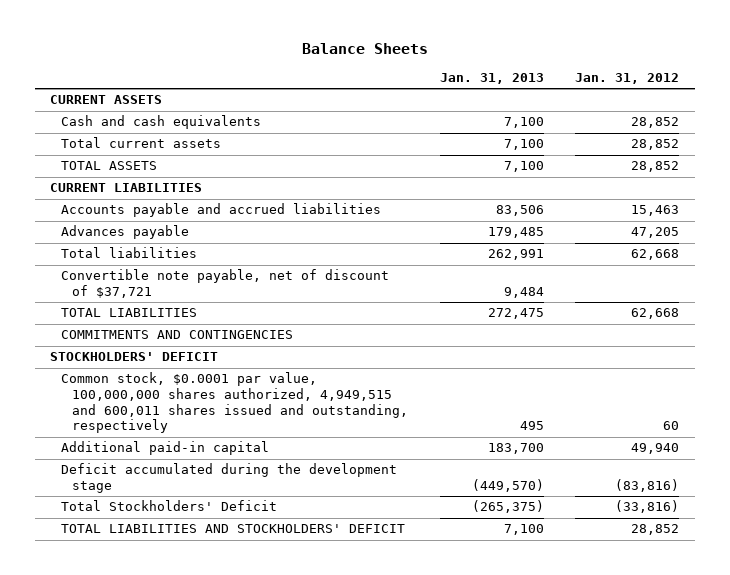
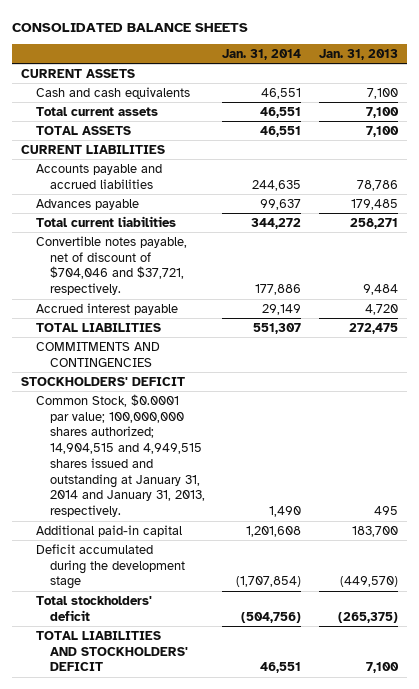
[301,43,428,55] Balance Sheets -> [12,22,249,32] CONSOLIDATED BALANCE SHEETS
[575,72,680,84] Jan. 31, 2012 -> none
none -> [222,48,302,60] Jan. 31, 2014
[495,205,544,217] 83,506 -> [356,179,398,191] 78,786
[61,247,198,259] Total liabilities -> [35,215,176,227] Total current liabilities
[487,249,544,261] 262,991 -> [349,217,398,229] 258,271
[61,269,390,299] Convertible note payable, net of discount of $37,721 -> [35,235,187,296] Convertible notes payable, net of discount of $704,046 and $37,721, respectively.
none -> [35,302,178,315] Accrued interest payable
[61,372,409,434] Common stock, $0.0001 par value, 100,000,000 shares authorized, 4,949,515 and 600,011 shares issued and outstanding, respectively -> [35,393,205,518] Common Stock, $0.0001 par value; 100,000,000 shares authorized; 14,904,515 and 4,949,515 shares issued and outstanding at January 31, 2014 and January 31, 2013, respectively.
[61,500,278,512] Total Stockholders' Deficit -> [35,595,152,621] Total stockholders' deficit

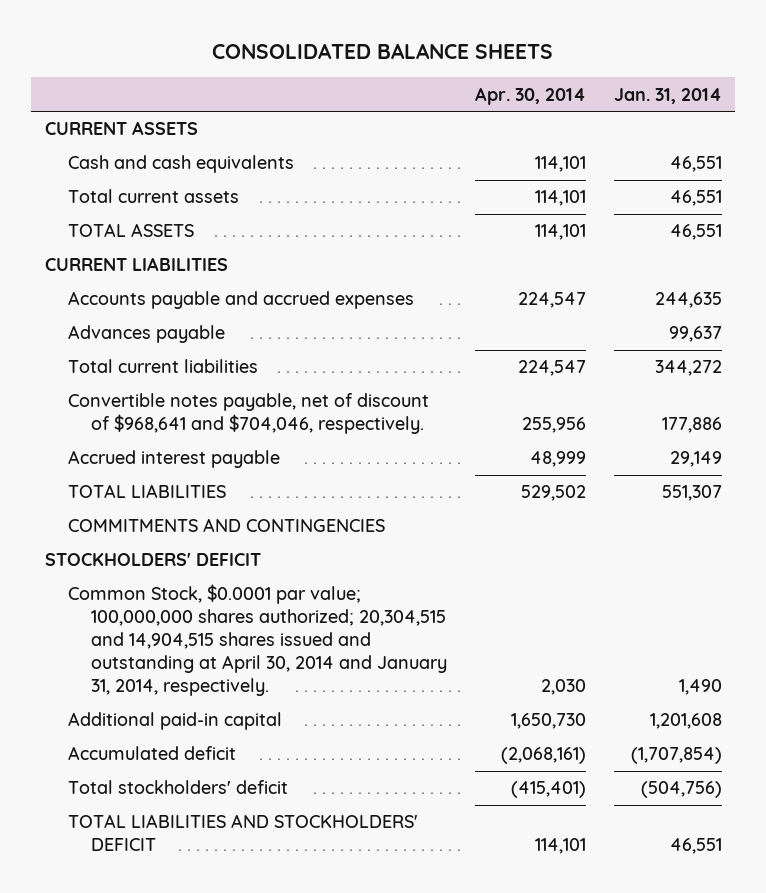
[318,48,398,60] Jan. 31, 2013 -> none
none -> [474,86,586,105] Apr. 30, 2014
[35,163,162,189] Accounts payable and accrued liabilities -> [67,291,414,310] Accounts payable and accrued expenses
[35,235,187,296] Convertible notes payable, net of discount of $704,046 and $37,721, respectively. -> [67,393,429,435] Convertible notes payable, net of discount of $968,641 and $704,046, respectively.
[35,393,205,518] Common Stock, $0.0001 par value; 100,000,000 shares authorized; 14,904,515 and 4,949,515 shares issued and outstanding at January 31, 2014 and January 31, 2013, respectively. -> [67,584,448,697] Common Stock, $0.0001 par value; 100,000,000 shares authorized; 20,304,515 and 14,904,515 shares issued and outstanding at April 30, 2014 and January 31, 2014, respectively.
[35,543,185,590] Deficit accumulated during the development stage -> [67,746,236,761] Accumulated deficit

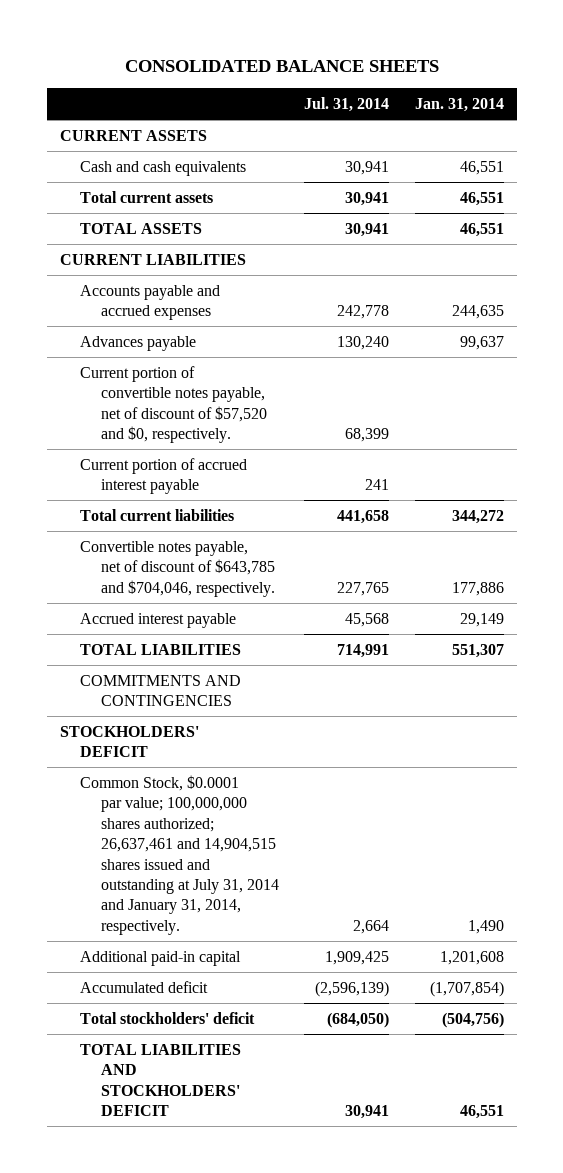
[474,86,586,105] Apr. 30, 2014 -> none
none -> [304,96,390,112] Jul. 31, 2014
none -> [80,365,267,444] Current portion of convertible notes payable, net of discount of $57,520 and $0, respectively.
none -> [80,457,248,495] Current portion of accrued interest payable
[67,393,429,435] Convertible notes payable, net of discount of $968,641 and $704,046, respectively. -> [80,540,275,597] Convertible notes payable, net of discount of $643,785 and $704,046, respectively.
[67,584,448,697] Common Stock, $0.0001 par value; 100,000,000 shares authorized; 20,304,515 and 14,904,515 shares issued and outstanding at April 30, 2014 and January 31, 2014, respectively. -> [80,774,279,935] Common Stock, $0.0001 par value; 100,000,000 shares authorized; 26,637,461 and 14,904,515 shares issued and outstanding at July 31, 2014 and January 31, 2014, respectively.

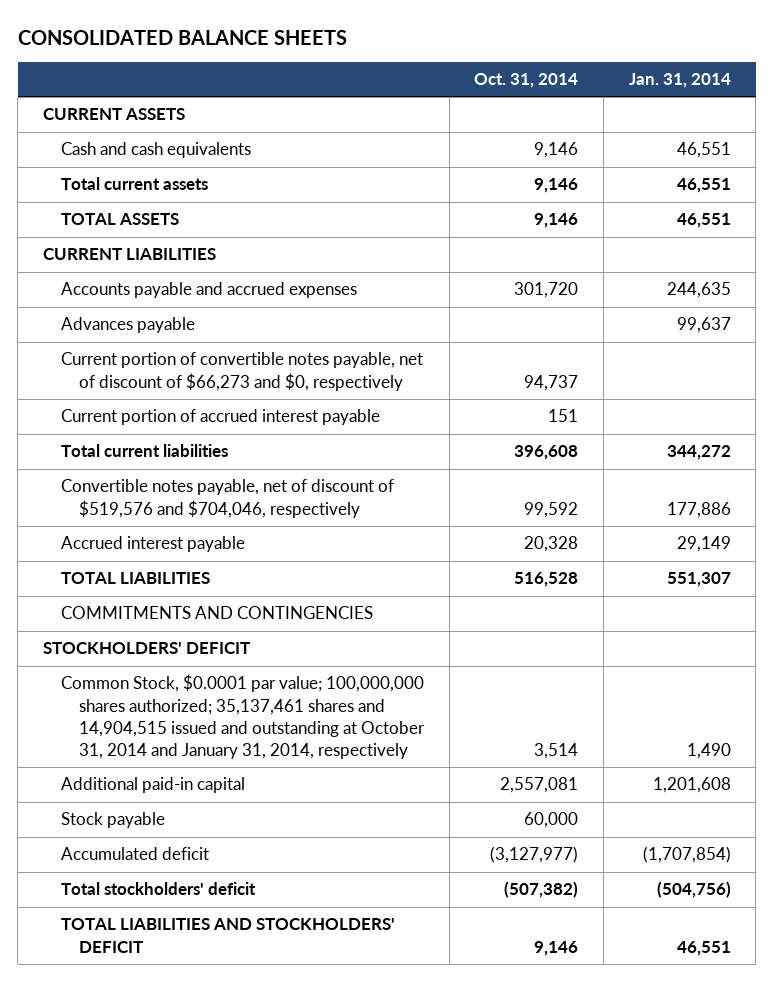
[304,96,390,112] Jul. 31, 2014 -> none
none -> [474,73,579,89] Oct. 31, 2014
[80,365,267,444] Current portion of convertible notes payable, net of discount of $57,520 and $0, respectively. -> [60,352,423,391] Current portion of convertible notes payable, net of discount of $66,273 and $0, respectively
[80,540,275,597] Convertible notes payable, net of discount of $643,785 and $704,046, respectively. -> [60,479,394,518] Convertible notes payable, net of discount of $519,576 and $704,046, respectively
[80,774,279,935] Common Stock, $0.0001 par value; 100,000,000 shares authorized; 26,637,461 and 14,904,515 shares issued and outstanding at July 31, 2014 and January 31, 2014, respectively. -> [60,674,425,759] Common Stock, $0.0001 par value; 100,000,000 shares authorized; 35,137,461 shares and 14,904,515 issued and outstanding at October 31, 2014 and January 31, 2014, respectively
none -> [60,812,165,829] Stock payable

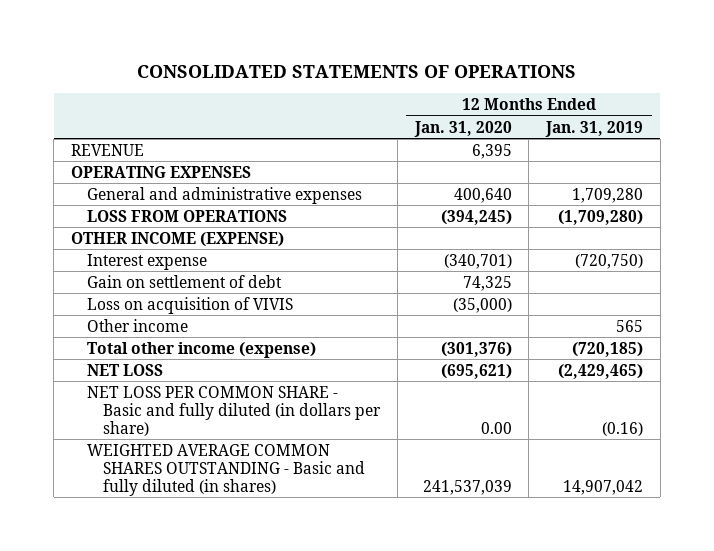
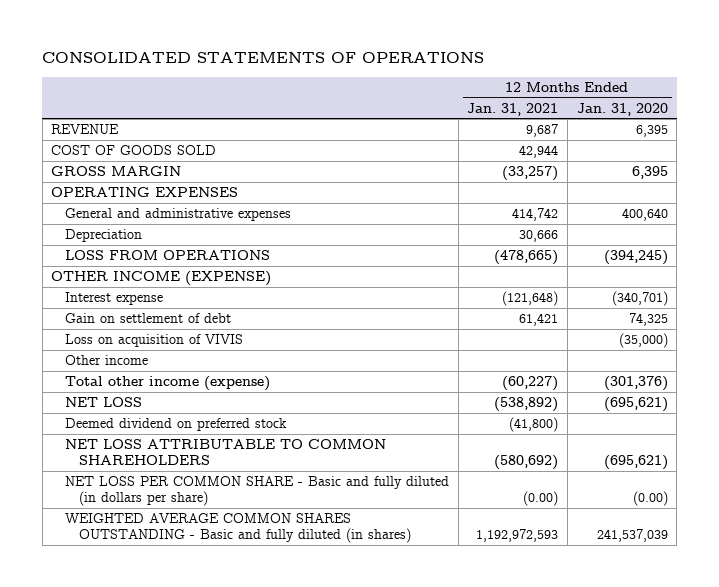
[545,120,644,137] Jan. 31, 2019 -> none
none -> [467,102,559,116] Jan. 31, 2021
none -> [51,145,217,156] COST OF GOODS SOLD
none -> [51,166,182,177] GROSS MARGIN
none -> [65,229,143,243] Depreciation
none -> [65,418,288,432] Deemed dividend on preferred stock
none -> [65,439,387,466] NET LOSS ATTRIBUTABLE TO COMMON SHAREHOLDERS
[480,421,512,434] 0.00 -> [632,491,668,507] (0.00)

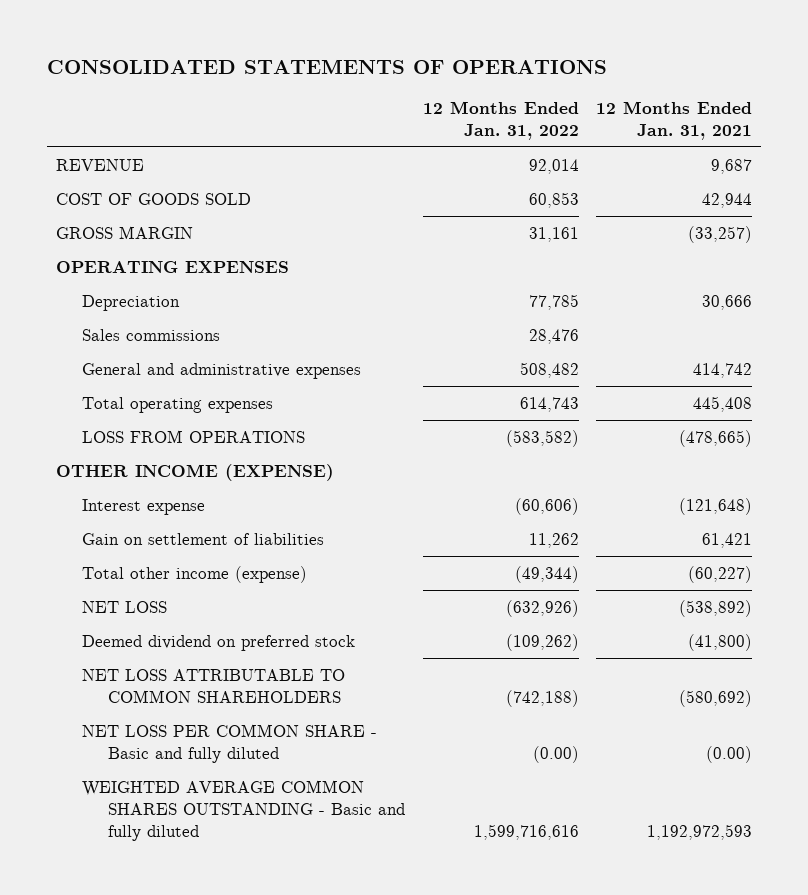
[576,102,668,116] Jan. 31, 2020 -> none
none -> [422,100,579,140] 12 Months Ended Jan. 31, 2022
none -> [82,328,221,341] Sales commissions
[65,208,292,222] General and administrative expenses -> [82,362,362,379] General and administrative expenses
none -> [82,396,274,413] Total operating expenses
[65,334,244,348] Loss on acquisition of VIVIS -> none
[65,355,149,366] Other income -> none
[65,313,232,324] Gain on settlement of debt -> [82,532,325,545] Gain on settlement of liabilities
[65,476,450,507] NET LOSS PER COMMON SHARE - Basic and fully diluted (in dollars per share) -> [82,723,378,763] NET LOSS PER COMMON SHARE - Basic and fully diluted
[65,513,412,544] WEIGHTED AVERAGE COMMON SHARES OUTSTANDING - Basic and fully diluted (in shares) -> [82,779,406,841] WEIGHTED AVERAGE COMMON SHARES OUTSTANDING - Basic and fully diluted

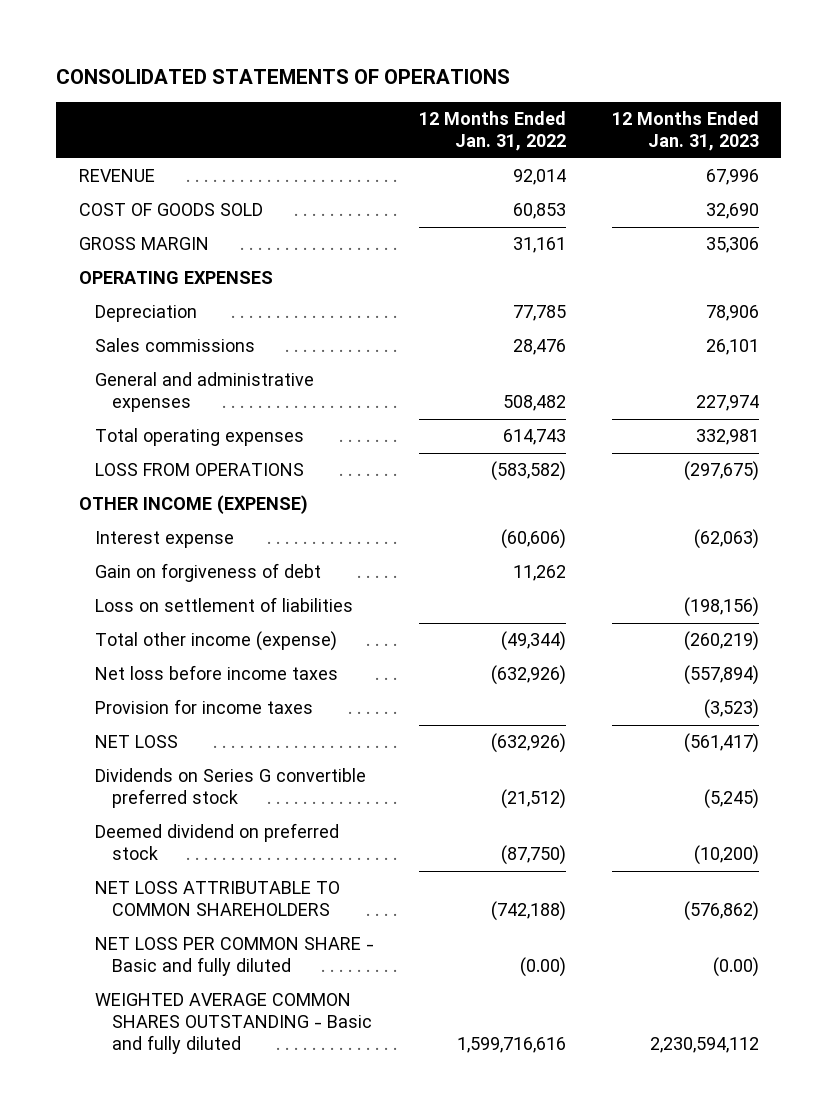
[595,100,752,140] 12 Months Ended Jan. 31, 2021 -> none
none -> [611,111,759,151] 12 Months Ended Jan. 31, 2023
[82,532,325,545] Gain on settlement of liabilities -> [95,563,322,583] Gain on forgiveness of debt
none -> [95,597,354,613] Loss on settlement of liabilities
none -> [95,665,339,681] Net loss before income taxes
none -> [95,699,314,715] Provision for income taxes
none -> [95,768,367,808] Dividends on Series G convertible preferred stock
[505,633,579,651] (109,262) -> [501,844,567,865] (87,750)

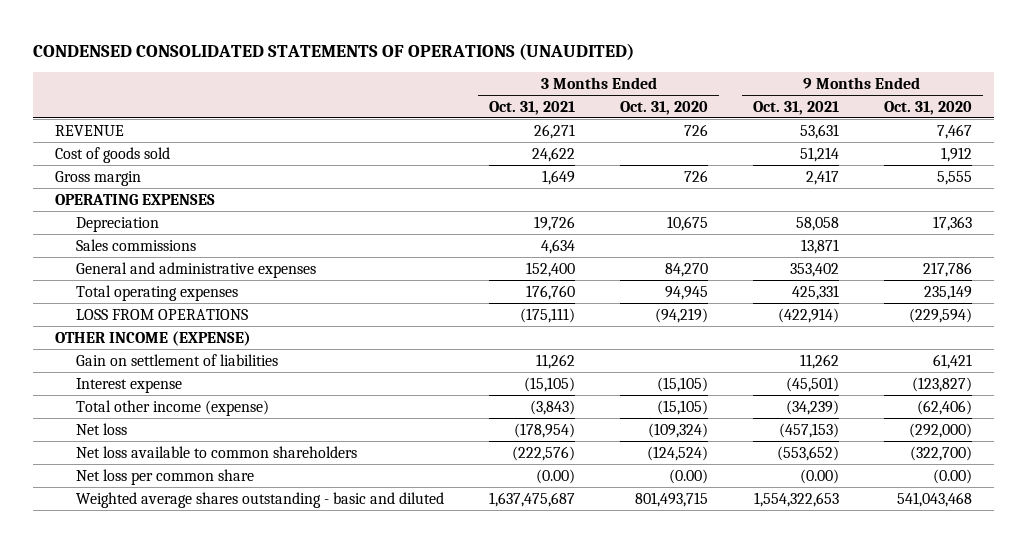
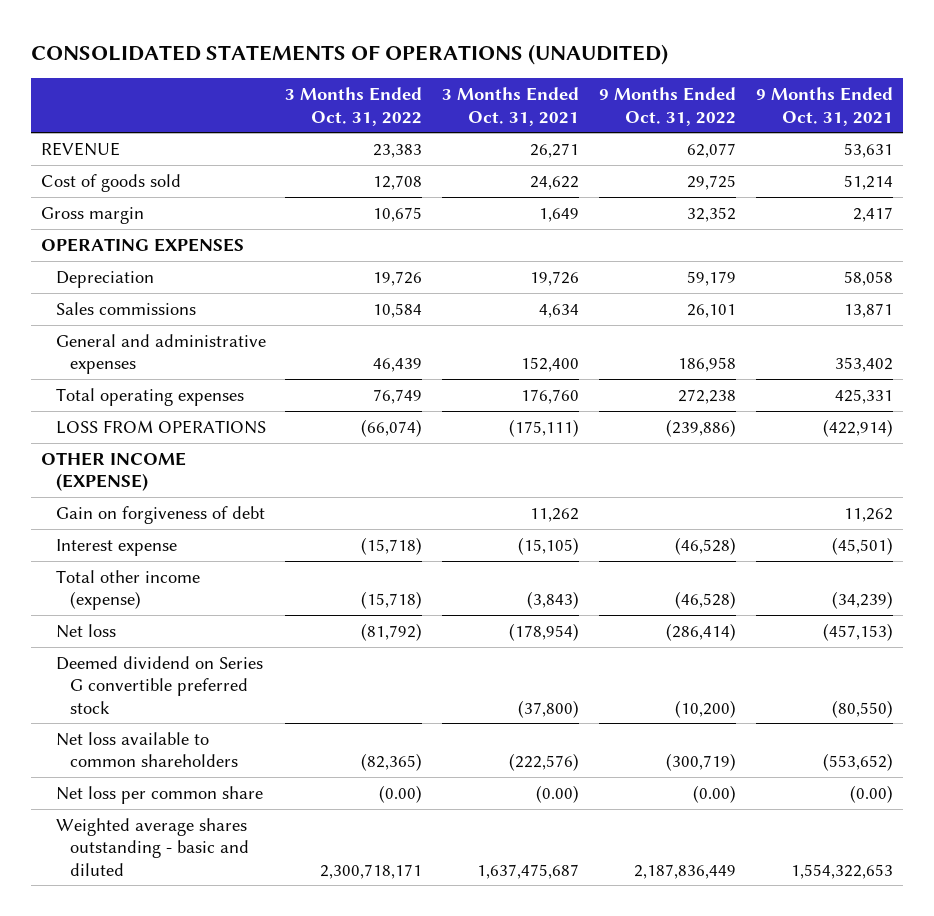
[32,42,634,60] CONDENSED CONSOLIDATED STATEMENTS OF OPERATIONS (UNAUDITED) -> [30,43,668,65] CONSOLIDATED STATEMENTS OF OPERATIONS (UNAUDITED)
[619,100,708,115] Oct. 31, 2020 -> none
[883,100,972,115] Oct. 31, 2020 -> none
none -> [285,87,423,126] 3 Months Ended Oct. 31, 2022
none -> [599,87,737,126] 9 Months Ended Oct. 31, 2022
[76,353,279,366] Gain on settlement of liabilities -> [55,505,265,524] Gain on forgiveness of debt
none -> [55,655,263,714] Deemed dividend on Series G convertible preferred stock

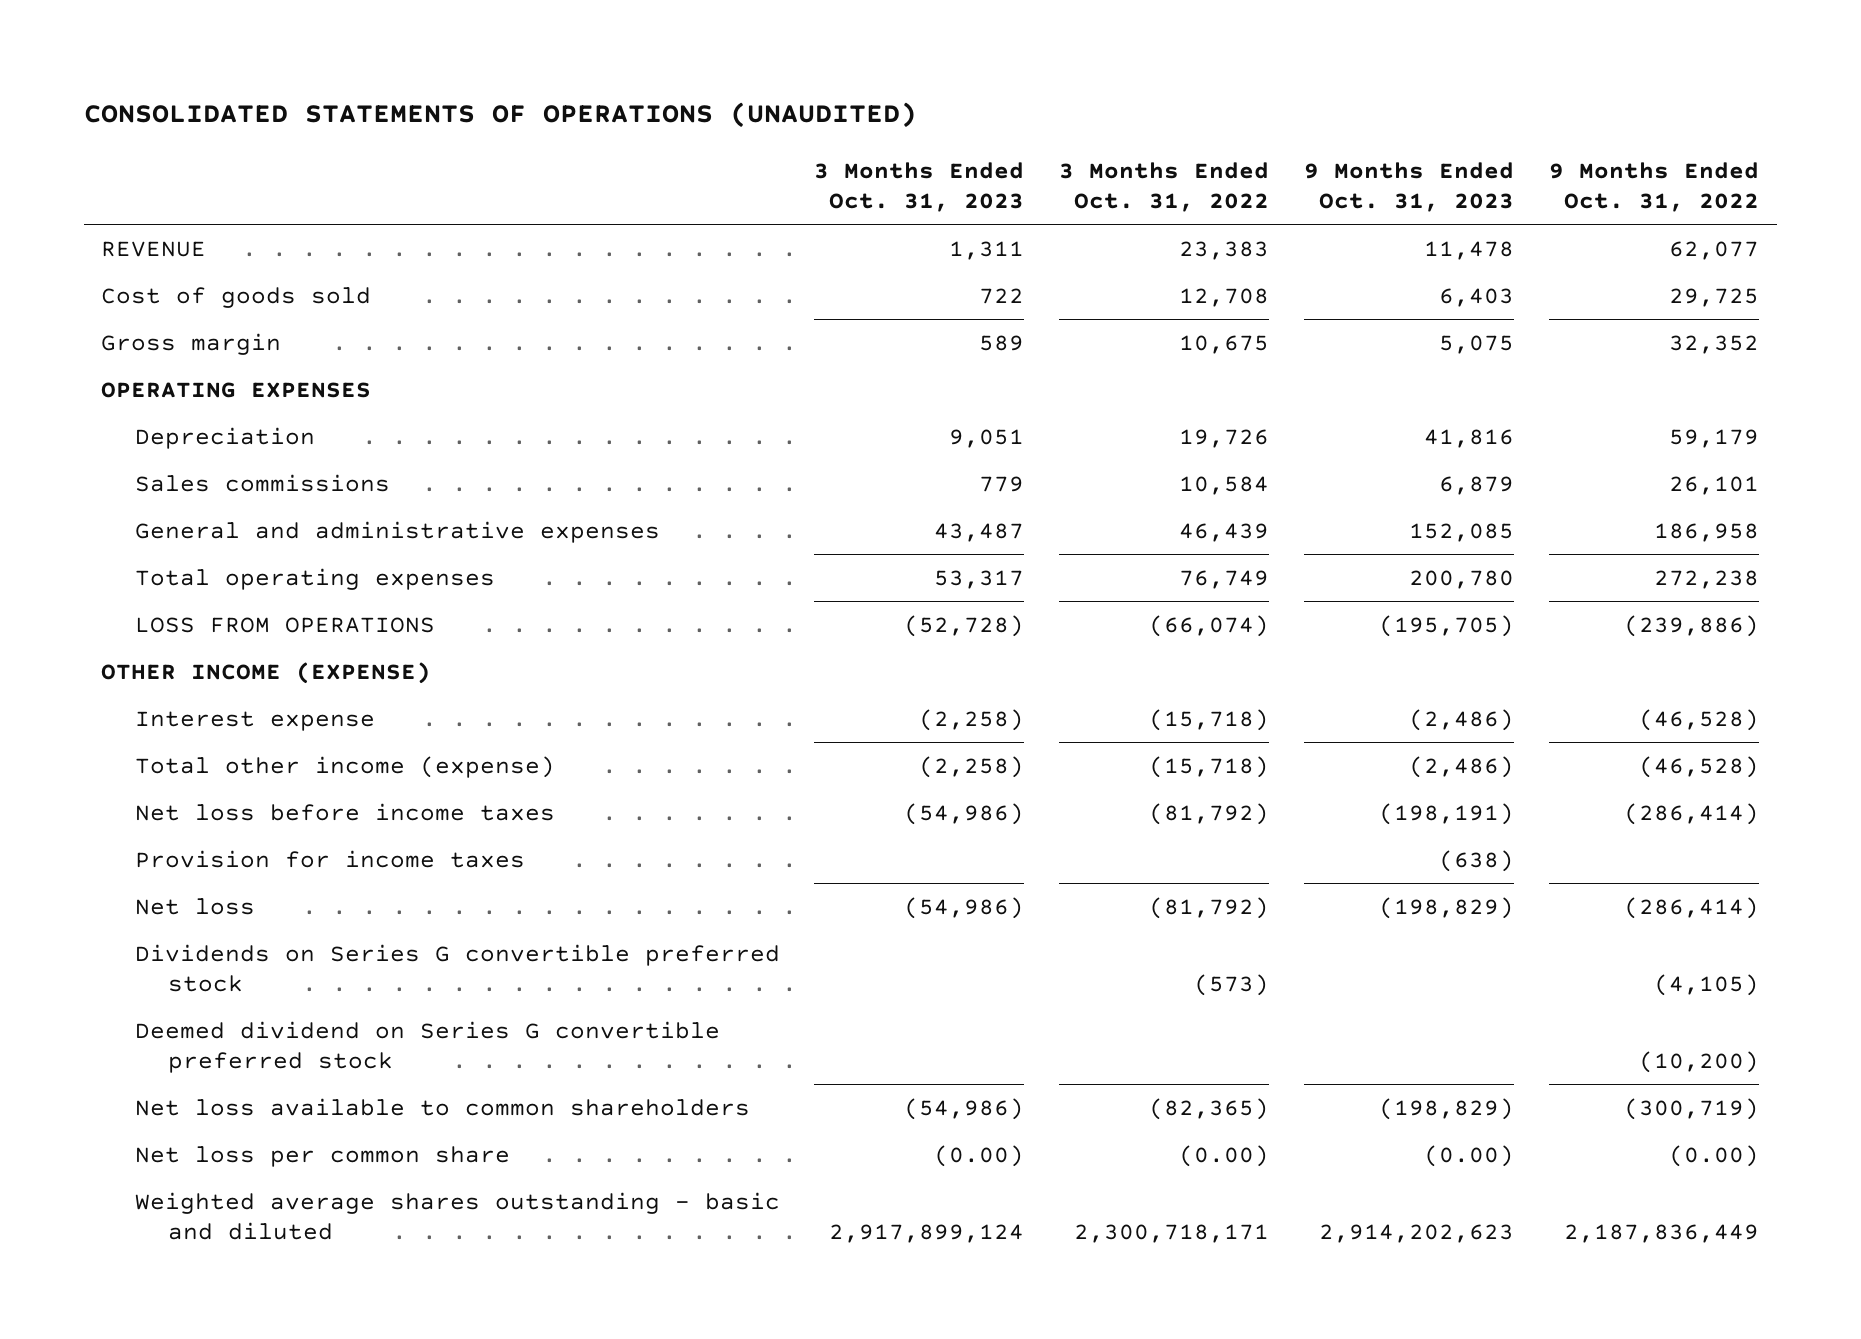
[442,87,580,126] 3 Months Ended Oct. 31, 2021 -> none
[755,87,893,126] 9 Months Ended Oct. 31, 2021 -> none
none -> [814,161,1025,212] 3 Months Ended Oct. 31, 2023
none -> [1304,161,1515,212] 9 Months Ended Oct. 31, 2023
[55,505,265,524] Gain on forgiveness of debt -> none
none -> [134,802,555,821] Net loss before income taxes
none -> [134,849,525,868] Provision for income taxes
none -> [134,943,780,993] Dividends on Series G convertible preferred stock

